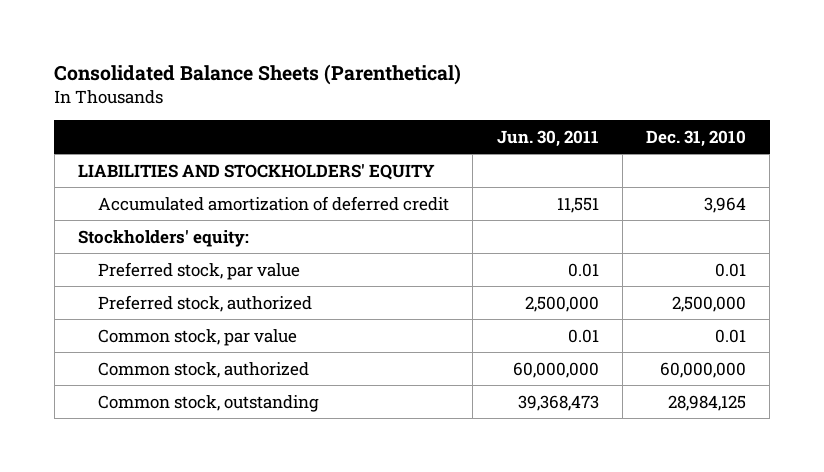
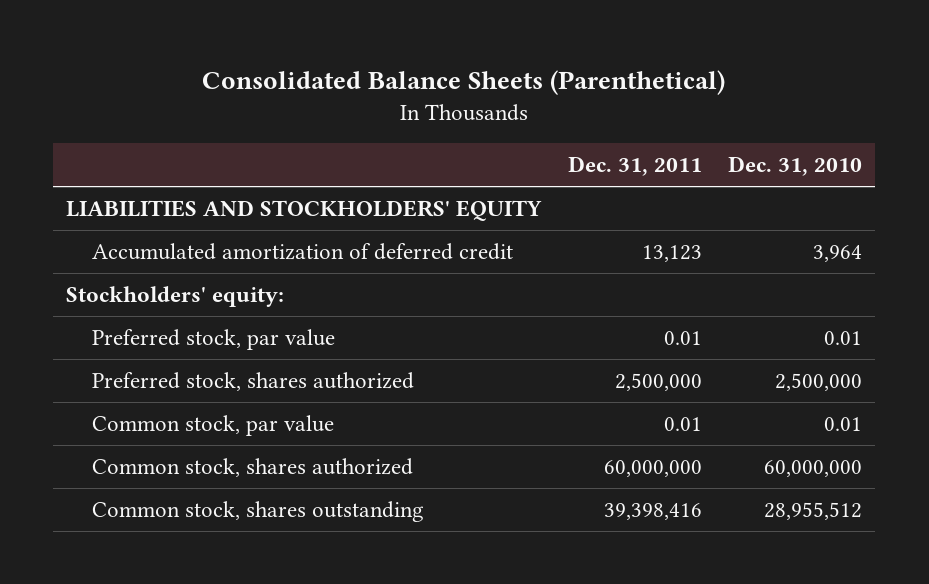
[496,129,599,147] Jun. 30, 2011 -> none
none -> [567,156,702,177] Dec. 31, 2011
[98,294,313,312] Preferred stock, authorized -> [91,372,414,392] Preferred stock, shares authorized
[98,361,310,378] Common stock, authorized -> [91,458,413,478] Common stock, shares authorized
[98,394,320,412] Common stock, outstanding -> [91,501,424,523] Common stock, shares outstanding
[668,394,747,411] 28,984,125 -> [764,502,863,521] 28,955,512

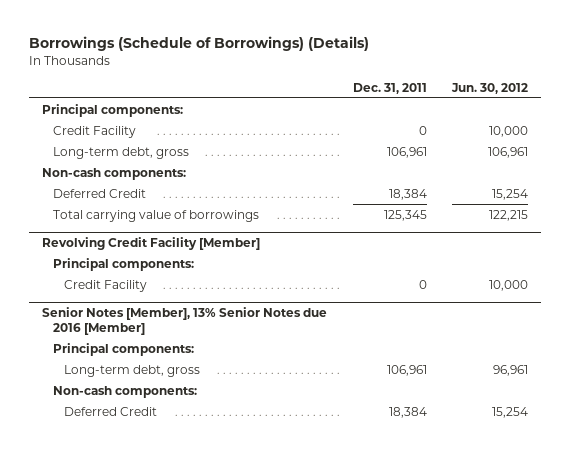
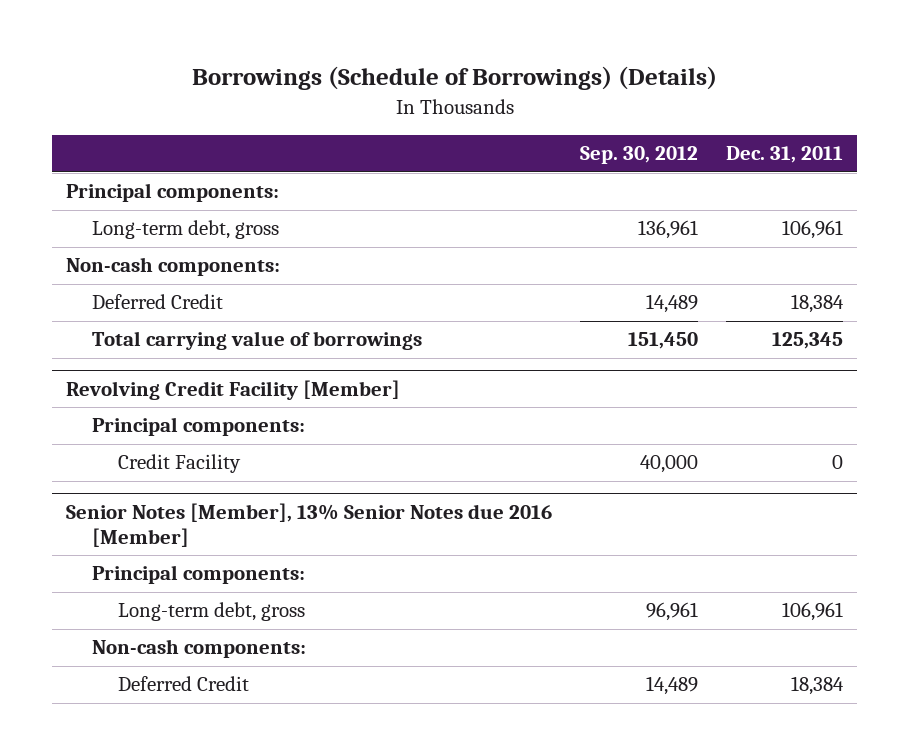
[451,82,529,94] Jun. 30, 2012 -> none
none -> [580,146,699,165] Sep. 30, 2012
[52,125,136,138] Credit Facility -> none

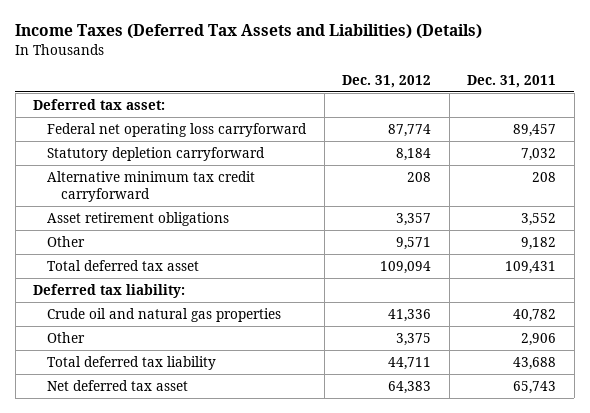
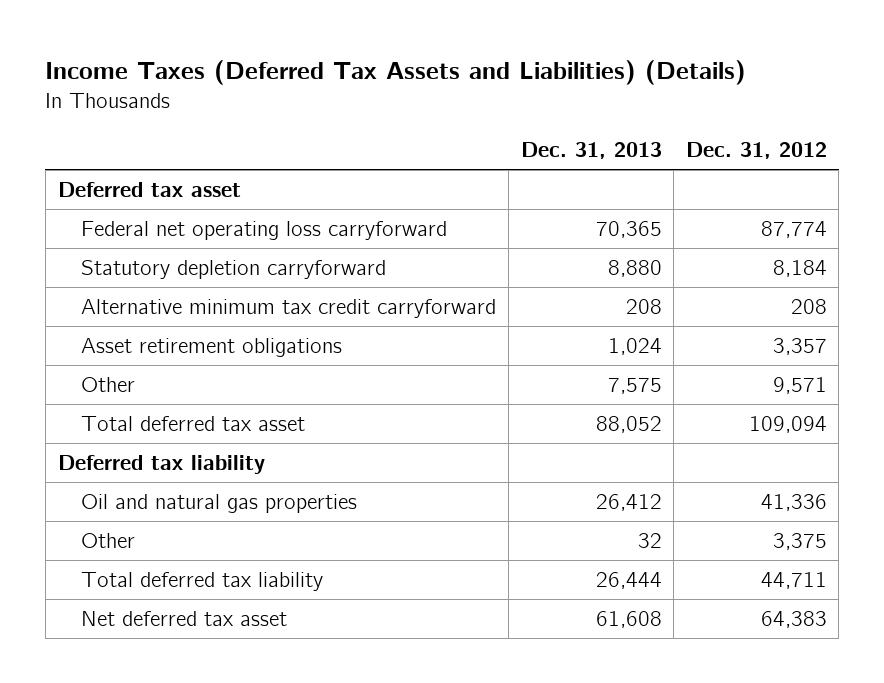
[467,74,557,88] Dec. 31, 2011 -> none
none -> [520,142,662,160] Dec. 31, 2013
[33,98,166,110] Deferred tax asset: -> [57,182,241,198] Deferred tax asset
[33,283,186,298] Deferred tax liability: -> [57,455,265,475] Deferred tax liability
[47,307,282,322] Crude oil and natural gas properties -> [81,494,358,514] Oil and natural gas properties

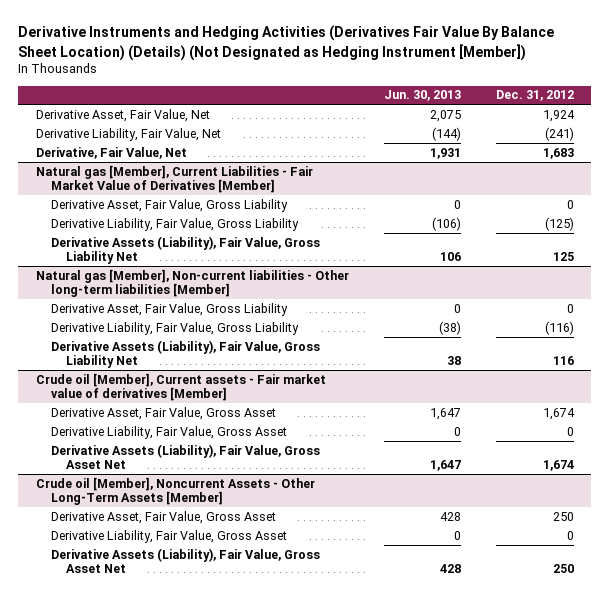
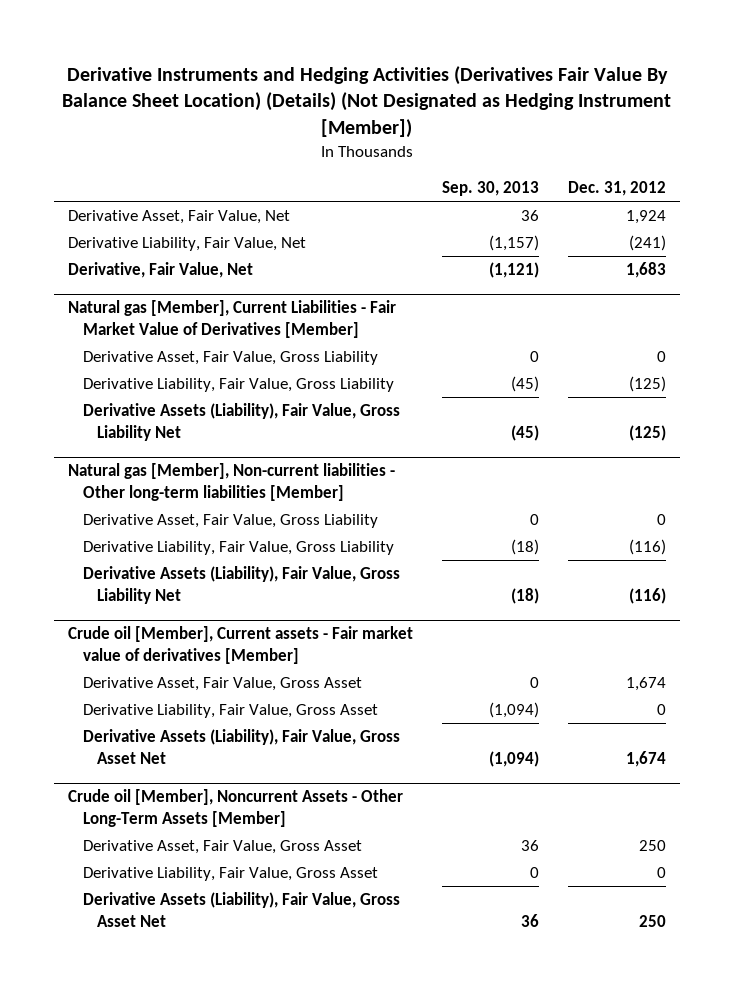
[383,90,461,102] Jun. 30, 2013 -> none
none -> [441,181,539,197] Sep. 30, 2013
[552,252,574,262] 125 -> [628,425,666,442] (125)
[552,356,574,366] 116 -> [628,588,666,605] (116)

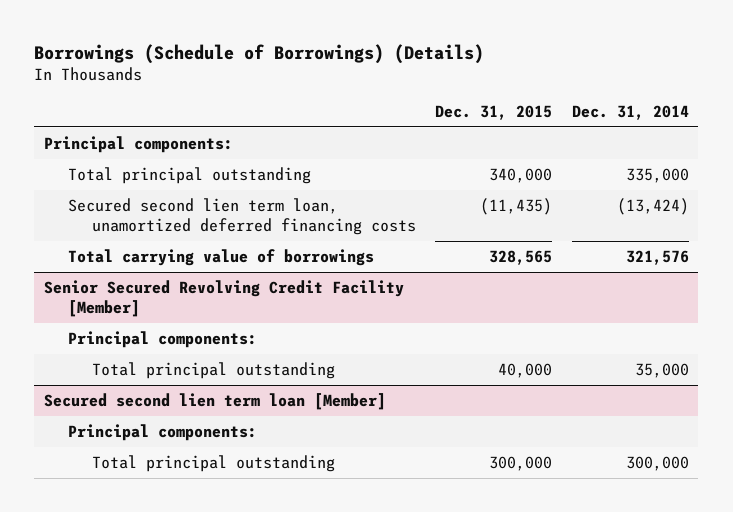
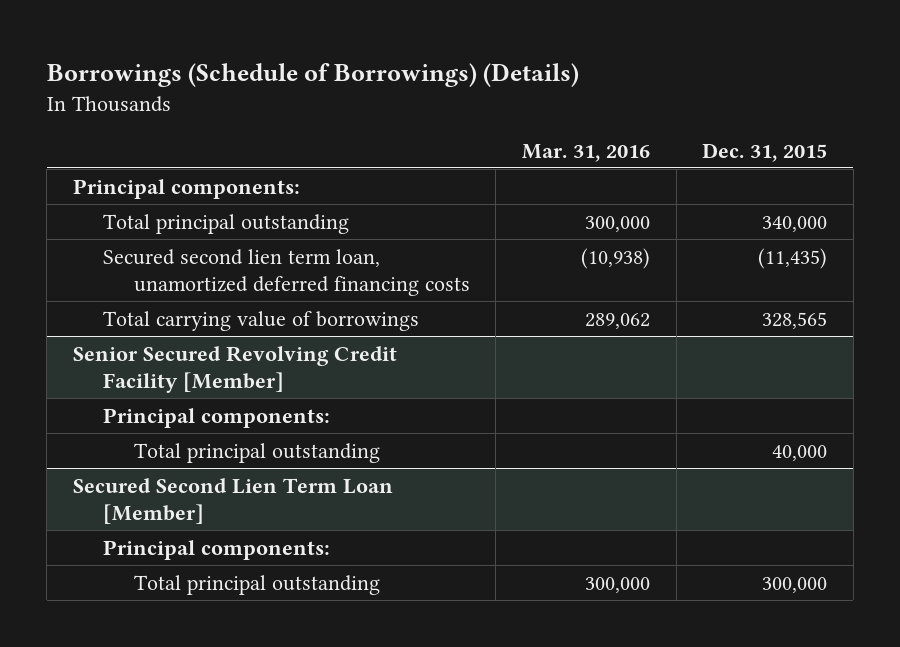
[571,104,689,120] Dec. 31, 2014 -> none
none -> [522,143,651,162] Mar. 31, 2016
[44,392,387,410] Secured second lien term loan [Member] -> [72,477,393,524] Secured Second Lien Term Loan [Member]

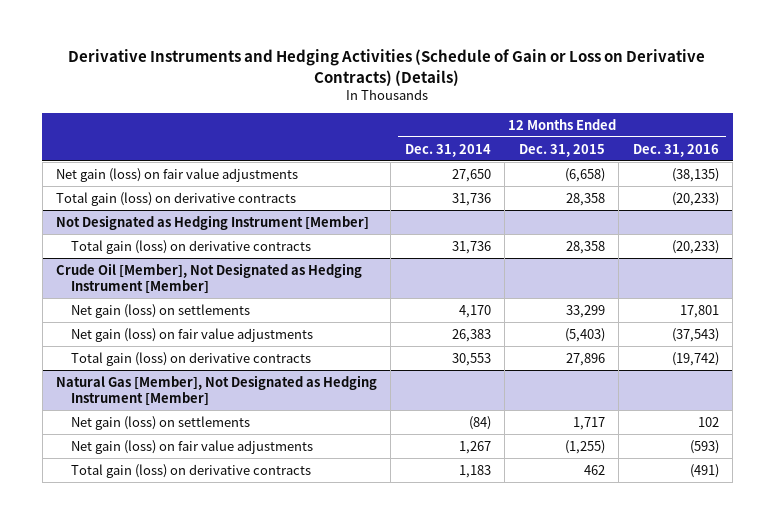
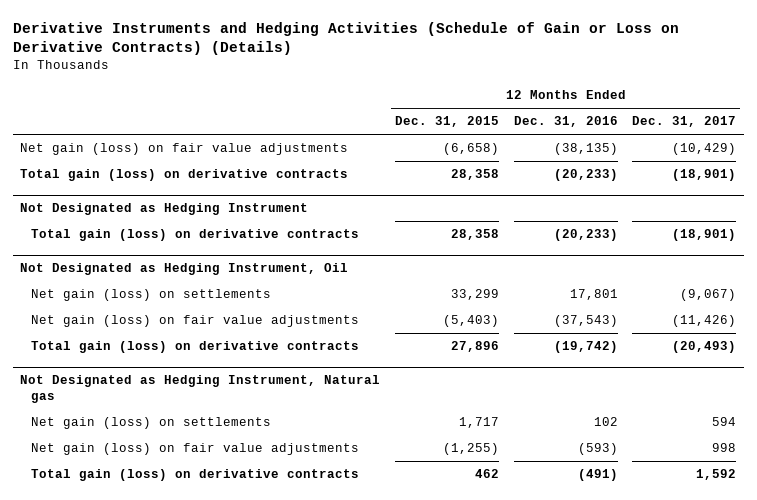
[404,143,491,157] Dec. 31, 2014 -> none
none -> [632,116,737,128] Dec. 31, 2017
[56,214,370,230] Not Designated as Hedging Instrument [Member] -> [20,203,309,216] Not Designated as Hedging Instrument
[56,262,363,294] Crude Oil [Member], Not Designated as Hedging Instrument [Member] -> [20,263,349,276] Not Designated as Hedging Instrument, Oil
[56,374,378,406] Natural Gas [Member], Not Designated as Hedging Instrument [Member] -> [20,375,381,404] Not Designated as Hedging Instrument, Natural gas

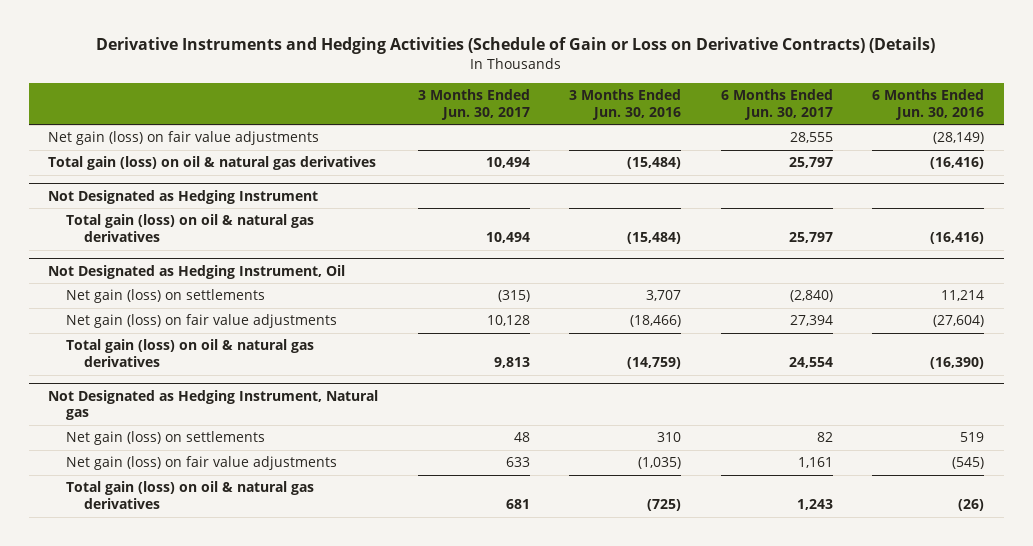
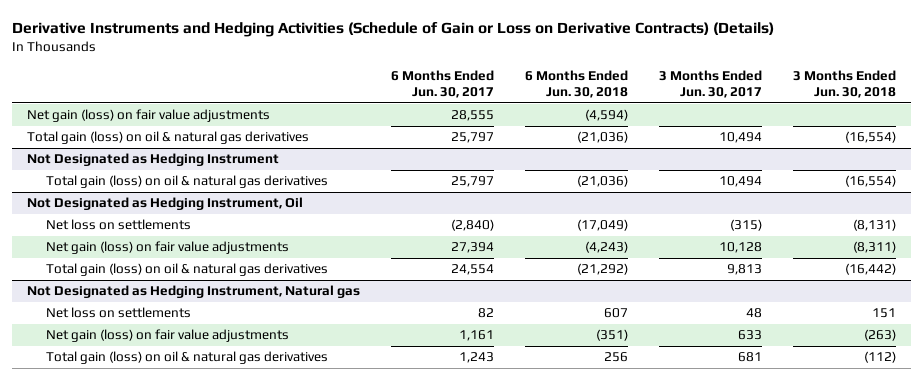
[569,89,682,120] 3 Months Ended Jun. 30, 2016 -> none
[872,89,985,120] 6 Months Ended Jun. 30, 2016 -> none
none -> [524,70,628,99] 6 Months Ended Jun. 30, 2018
none -> [792,70,896,99] 3 Months Ended Jun. 30, 2018
[66,289,266,304] Net gain (loss) on settlements -> [45,219,191,231] Net loss on settlements
[66,431,266,446] Net gain (loss) on settlements -> [45,307,191,319] Net loss on settlements

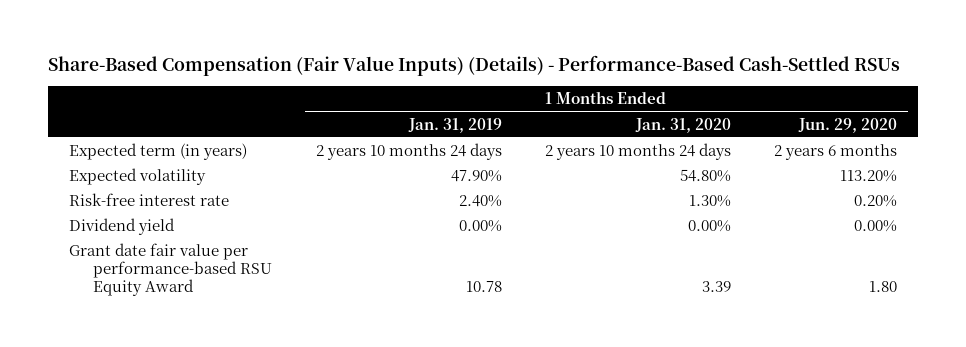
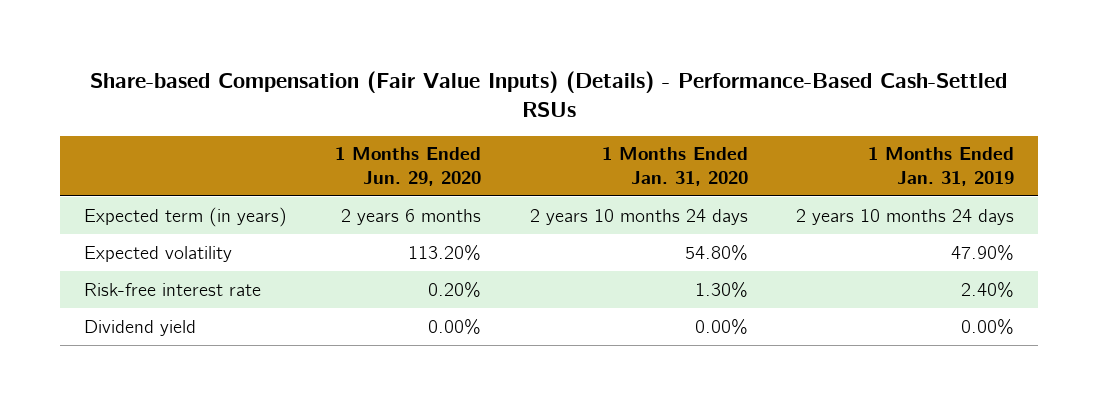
[47,55,900,77] Share-Based Compensation (Fair Value Inputs) (Details) - Performance-Based Cash-Settled RSUs -> [89,71,1007,118] Share-based Compensation (Fair Value Inputs) (Details) - Performance-Based Cash-Settled RSUs
[69,243,273,297] Grant date fair value per performance-based RSU Equity Award -> none

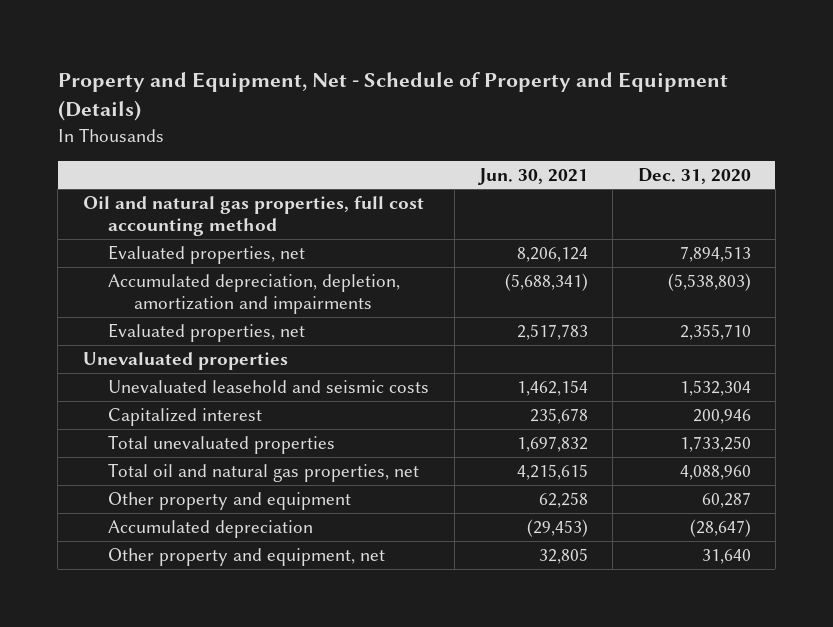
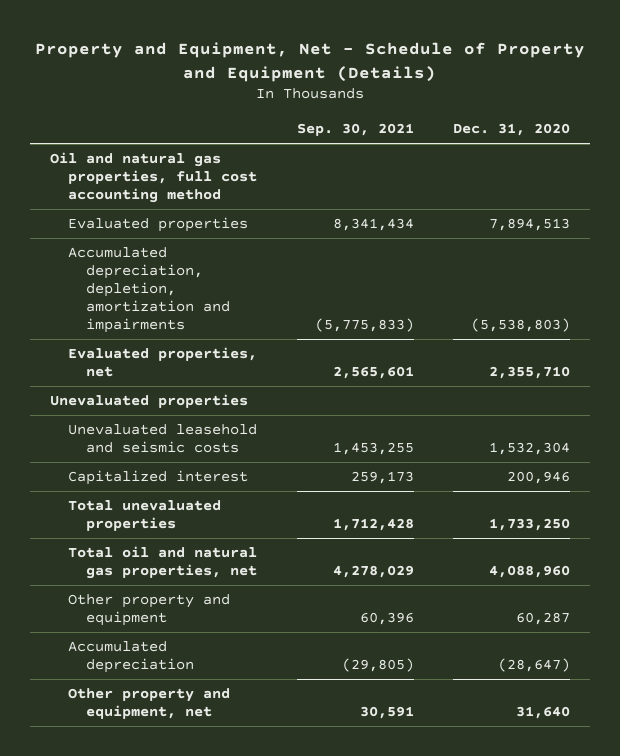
[478,167,589,185] Jun. 30, 2021 -> none
none -> [296,122,414,136] Sep. 30, 2021
[108,245,306,265] Evaluated properties, net -> [67,217,248,233] Evaluated properties

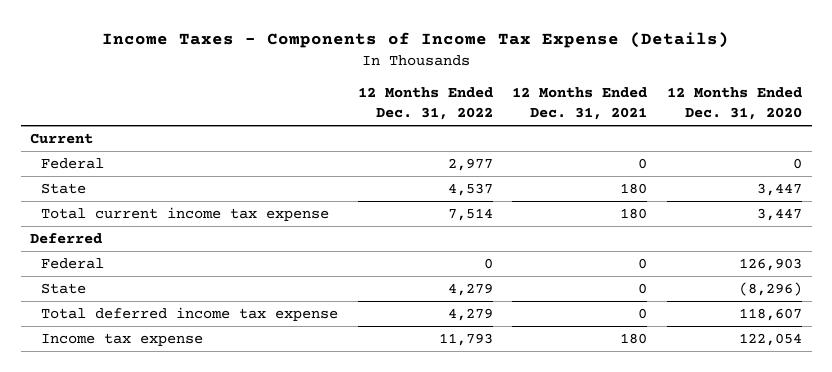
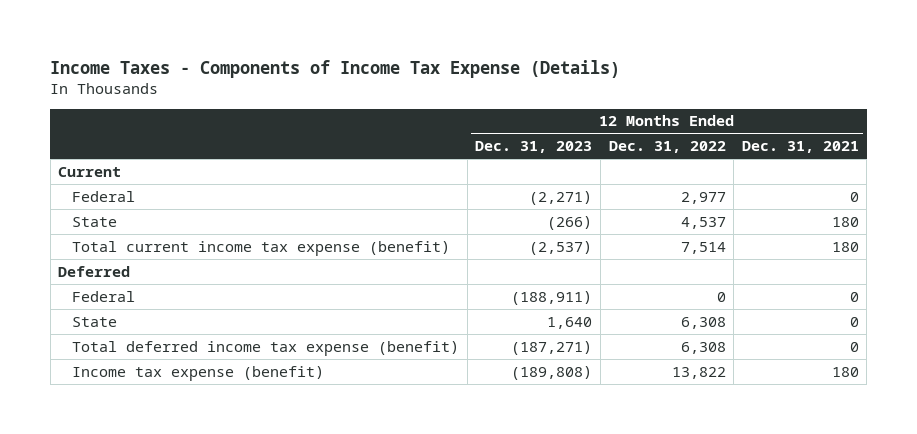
[666,87,802,121] 12 Months Ended Dec. 31, 2020 -> none
none -> [475,141,593,154] Dec. 31, 2023
[41,206,330,221] Total current income tax expense -> [72,240,451,256] Total current income tax expense (benefit)
[447,282,493,296] 4,279 -> [680,316,726,329] 6,308
[41,306,339,321] Total deferred income tax expense -> [72,340,460,356] Total deferred income tax expense (benefit)
[447,307,493,321] 4,279 -> [680,341,726,354] 6,308
[41,332,204,346] Income tax expense -> [72,365,325,381] Income tax expense (benefit)
[438,332,493,346] 11,793 -> [671,366,726,379] 13,822

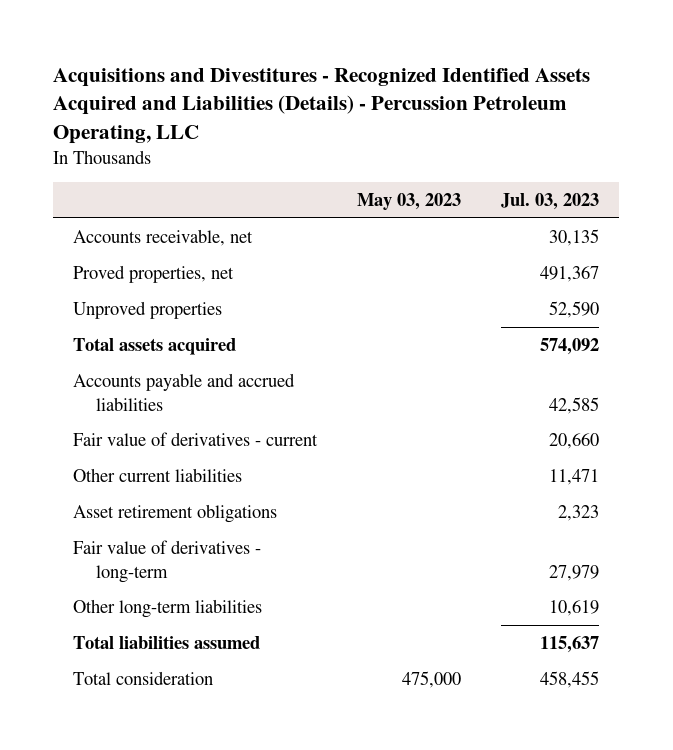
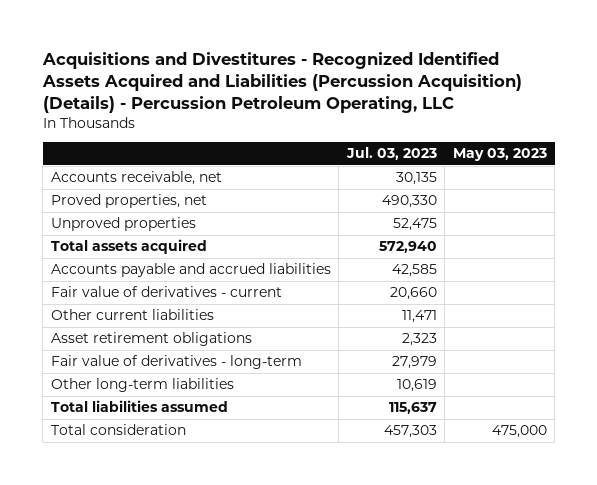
[53,67,591,144] Acquisitions and Divestitures - Recognized Identified Assets Acquired and Liabilities (Details) - Percussion Petroleum Operating, LLC -> [41,51,522,113] Acquisitions and Divestitures - Recognized Identified Assets Acquired and Liabilities (Percussion Acquisition) (Details) - Percussion Petroleum Operating, LLC
[540,265,600,282] 491,367 -> [381,195,437,209] 490,330
[549,300,600,318] 52,590 -> [392,218,437,232] 52,475
[540,337,600,355] 574,092 -> [378,241,437,254] 572,940
[540,670,600,688] 458,455 -> [383,425,437,439] 457,303

